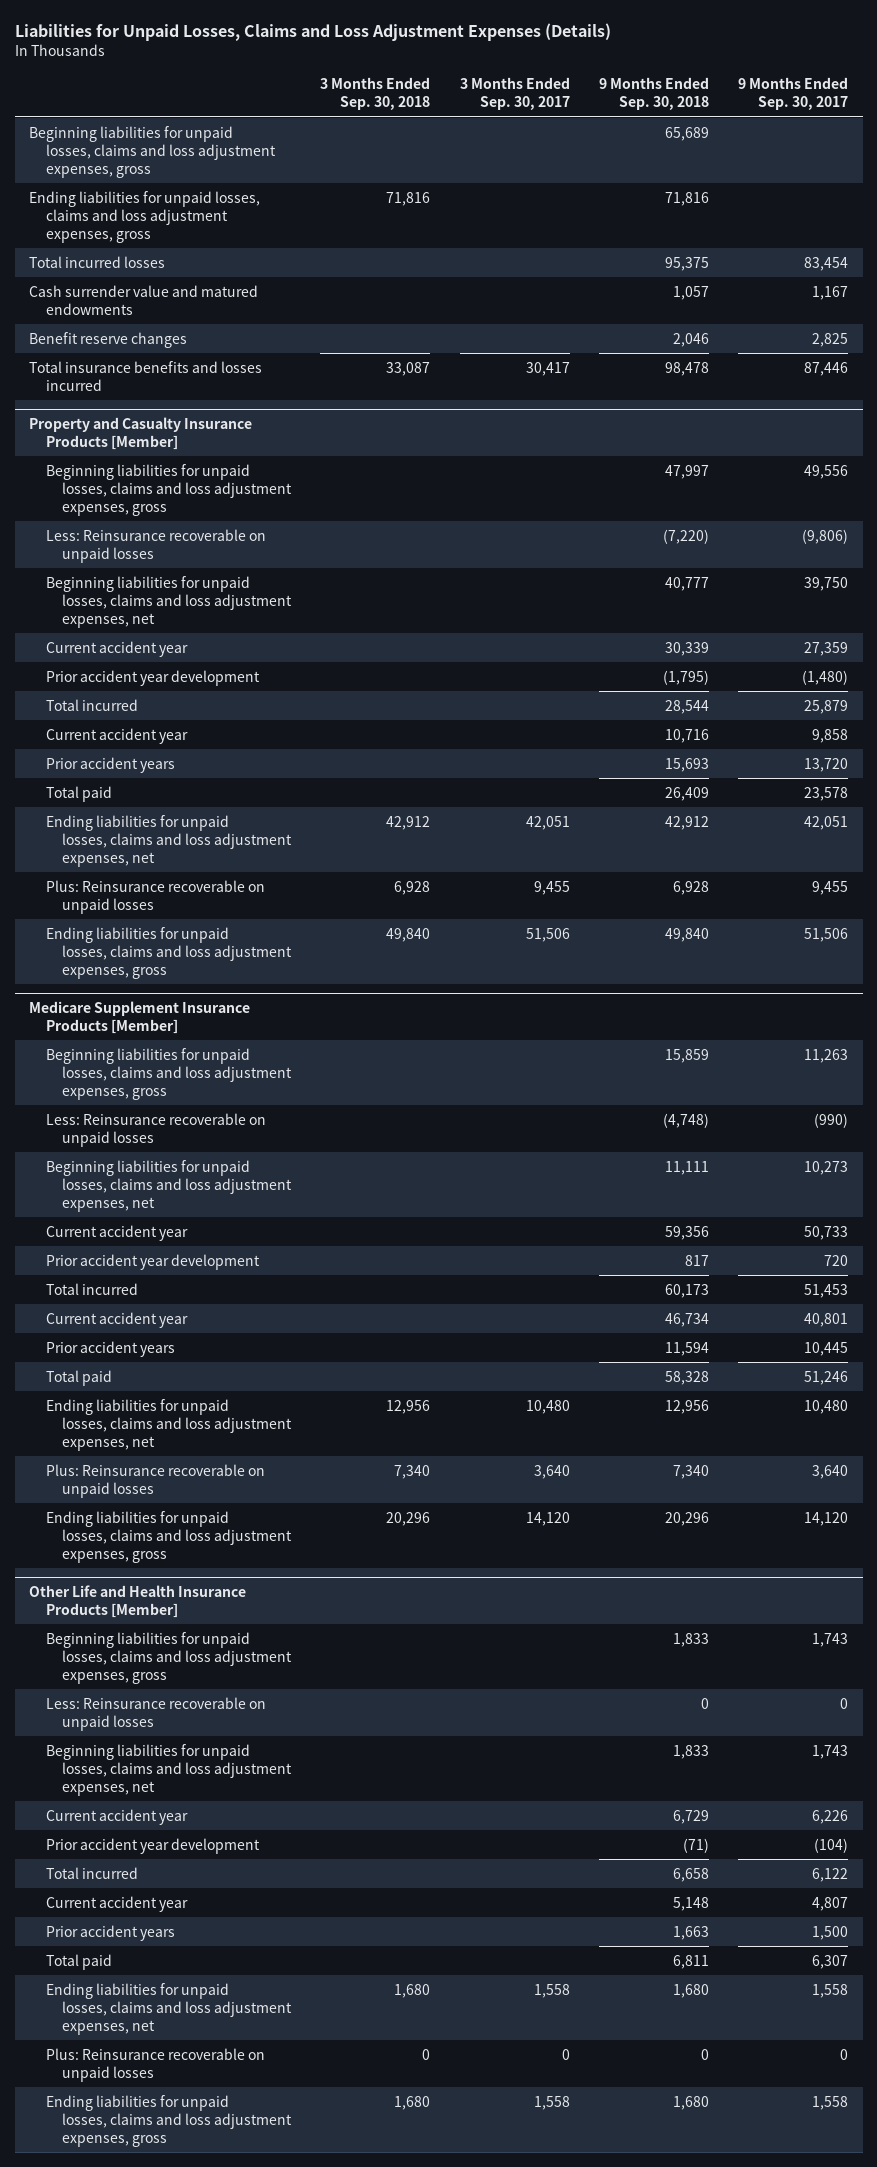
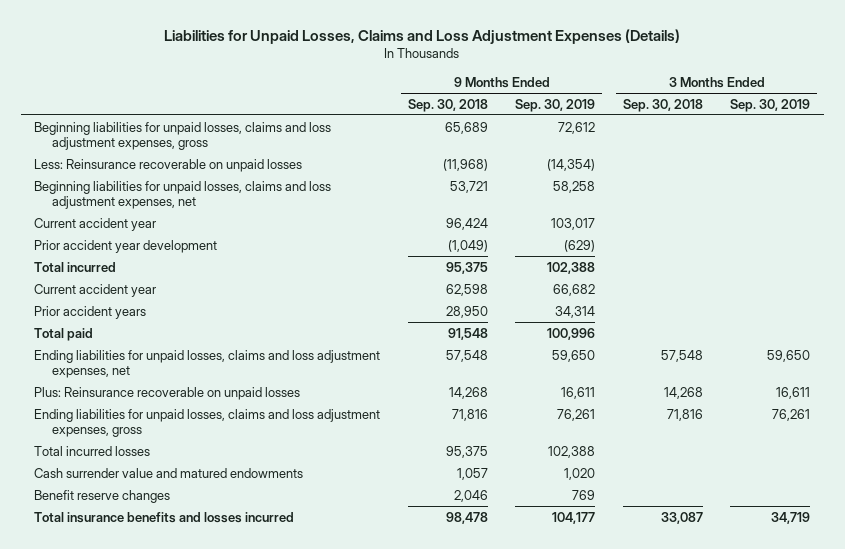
[459,77,570,111] 3 Months Ended Sep. 30, 2017 -> none
[738,77,849,111] 9 Months Ended Sep. 30, 2017 -> none
none -> [515,98,596,112] Sep. 30, 2019
none -> [730,98,811,112] Sep. 30, 2019
none -> [34,158,303,172] Less: Reinsurance recoverable on unpaid losses
none -> [34,180,332,209] Beginning liabilities for unpaid losses, claims and loss adjustment expenses, net
none -> [34,217,157,231] Current accident year
none -> [34,239,218,253] Prior accident year development
none -> [34,261,117,272] Total incurred
none -> [34,283,157,297] Current accident year
none -> [34,305,147,319] Prior accident years
none -> [34,327,94,341] Total paid
none -> [34,349,381,378] Ending liabilities for unpaid losses, claims and loss adjustment expenses, net
none -> [34,386,301,400] Plus: Reinsurance recoverable on unpaid losses
[29,416,253,450] Property and Casualty Insurance Products [Member] -> none
[45,463,293,516] Beginning liabilities for unpaid losses, claims and loss adjustment expenses, gross -> none
[45,528,266,563] Less: Reinsurance recoverable on unpaid losses -> none
[45,575,293,628] Beginning liabilities for unpaid losses, claims and loss adjustment expenses, net -> none
[45,640,188,657] Current accident year -> none
[45,669,260,686] Prior accident year development -> none
[45,698,138,711] Total incurred -> none
[45,727,188,744] Current accident year -> none
[45,756,175,773] Prior accident years -> none
[45,785,112,802] Total paid -> none
[45,814,293,867] Ending liabilities for unpaid losses, claims and loss adjustment expenses, net -> none
[45,879,265,914] Plus: Reinsurance recoverable on unpaid losses -> none
[45,926,293,979] Ending liabilities for unpaid losses, claims and loss adjustment expenses, gross -> none
[29,1000,251,1034] Medicare Supplement Insurance Products [Member] -> none
[45,1047,293,1100] Beginning liabilities for unpaid losses, claims and loss adjustment expenses, gross -> none
[45,1112,266,1147] Less: Reinsurance recoverable on unpaid losses -> none
[45,1159,293,1212] Beginning liabilities for unpaid losses, claims and loss adjustment expenses, net -> none
[45,1224,188,1241] Current accident year -> none
[45,1253,260,1270] Prior accident year development -> none
[45,1282,138,1295] Total incurred -> none
[45,1311,188,1328] Current accident year -> none
[45,1340,175,1357] Prior accident years -> none
[45,1369,112,1386] Total paid -> none
[45,1398,293,1451] Ending liabilities for unpaid losses, claims and loss adjustment expenses, net -> none
[45,1463,265,1498] Plus: Reinsurance recoverable on unpaid losses -> none
[45,1510,293,1563] Ending liabilities for unpaid losses, claims and loss adjustment expenses, gross -> none
[29,1584,247,1618] Other Life and Health Insurance Products [Member] -> none
[45,1631,293,1684] Beginning liabilities for unpaid losses, claims and loss adjustment expenses, gross -> none
[45,1696,266,1731] Less: Reinsurance recoverable on unpaid losses -> none
[45,1743,293,1796] Beginning liabilities for unpaid losses, claims and loss adjustment expenses, net -> none
[45,1808,188,1825] Current accident year -> none
[45,1837,260,1854] Prior accident year development -> none
[45,1866,138,1879] Total incurred -> none
[45,1895,188,1912] Current accident year -> none
[45,1924,175,1941] Prior accident years -> none
[45,1953,112,1970] Total paid -> none
[45,1982,293,2035] Ending liabilities for unpaid losses, claims and loss adjustment expenses, net -> none
[45,2047,265,2082] Plus: Reinsurance recoverable on unpaid losses -> none
[45,2094,293,2147] Ending liabilities for unpaid losses, claims and loss adjustment expenses, gross -> none

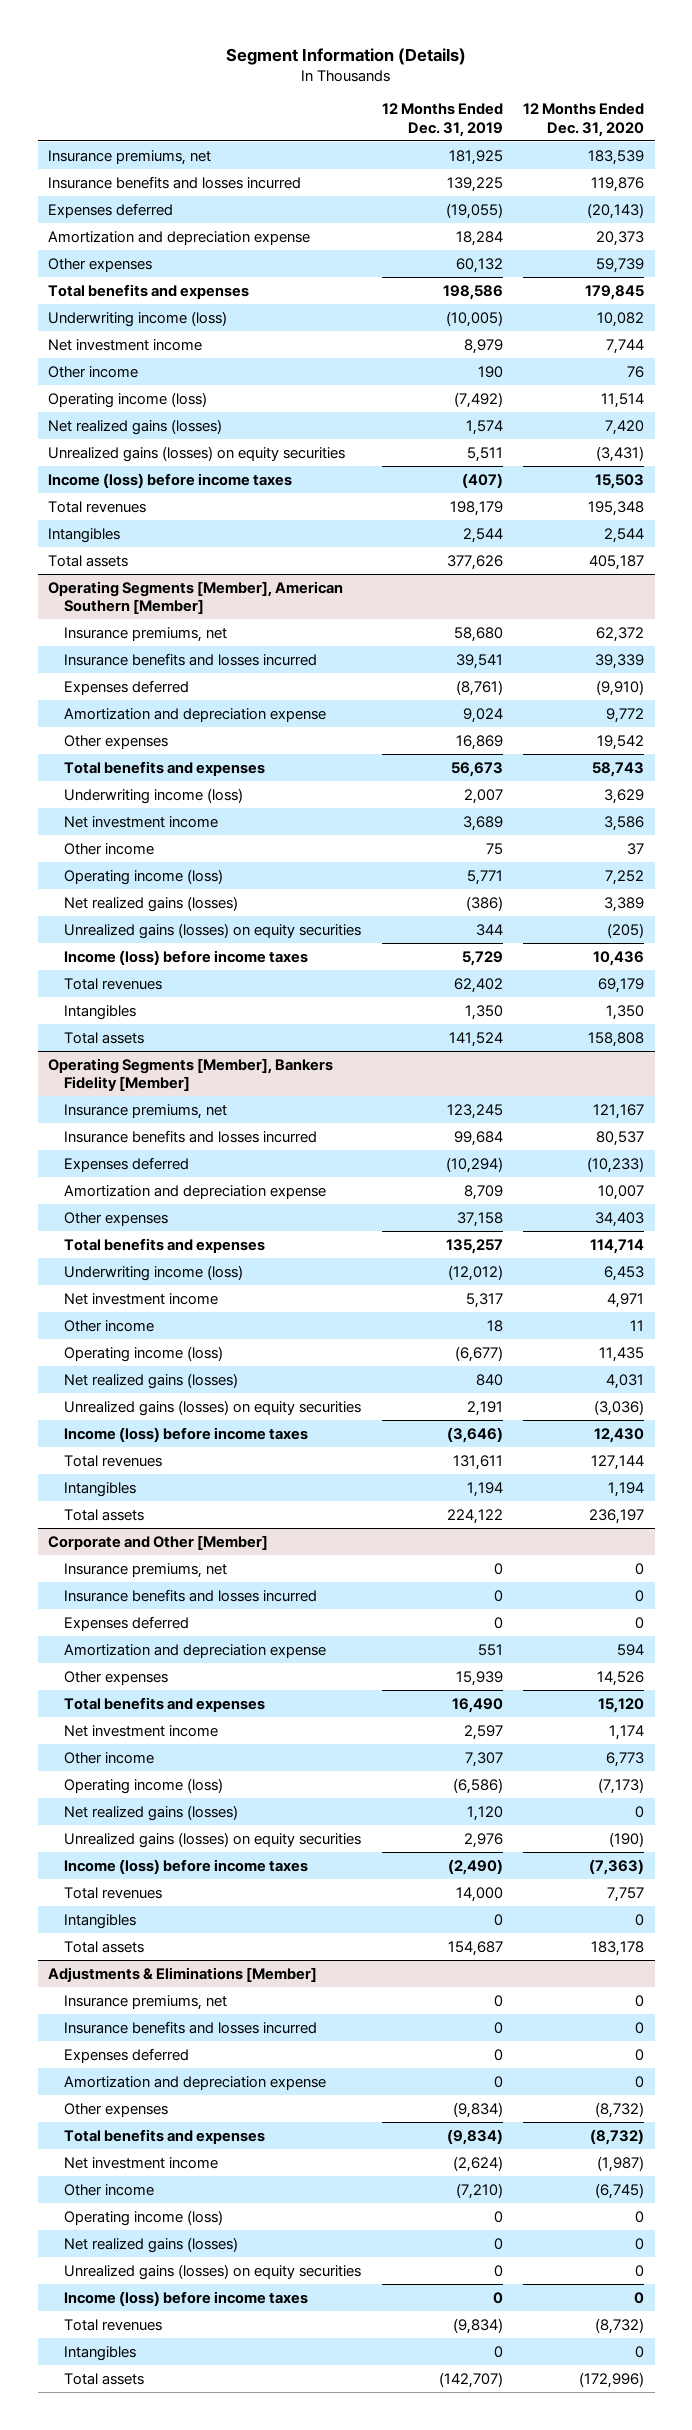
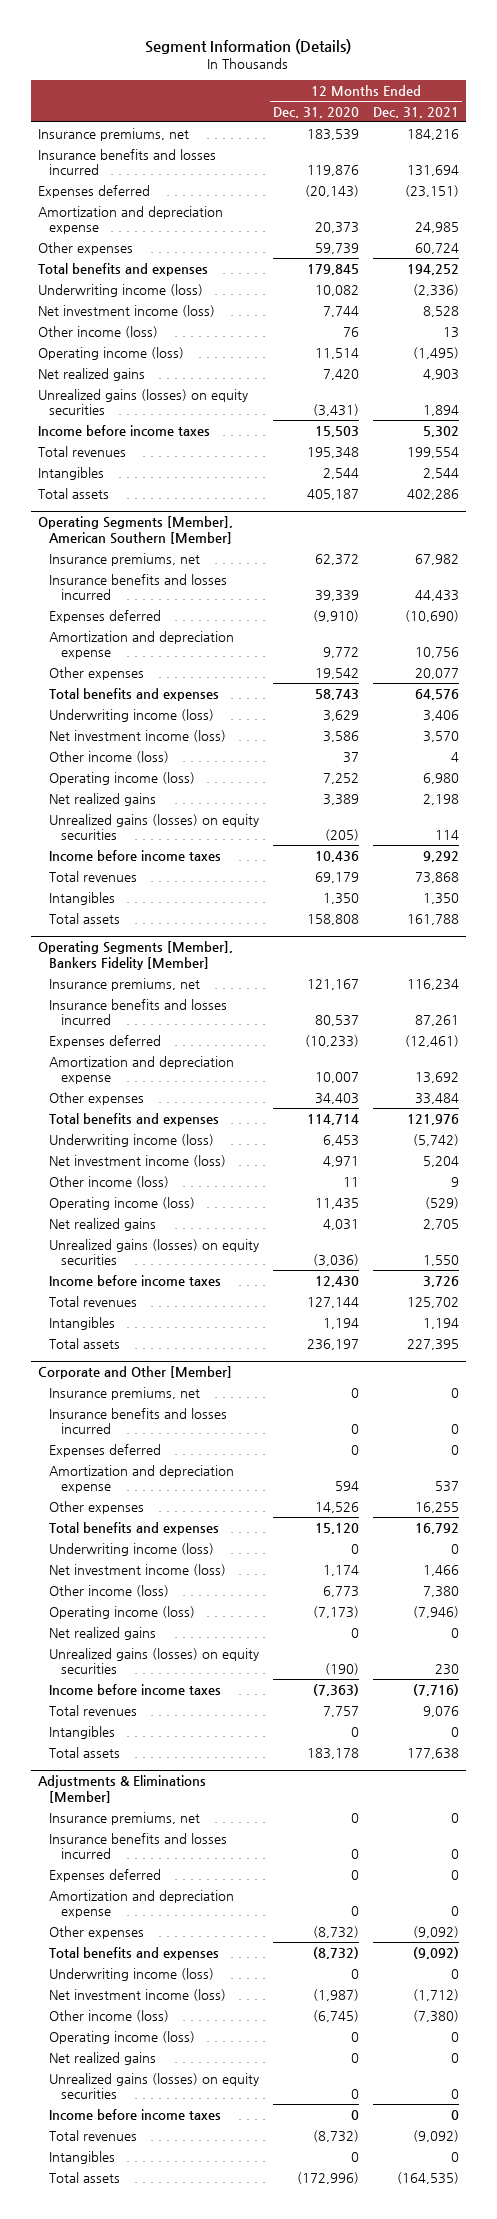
[381,103,503,137] 12 Months Ended Dec. 31, 2019 -> none
none -> [372,106,459,118] Dec. 31, 2021
[48,338,203,351] Net investment income -> [37,304,215,317] Net investment income (loss)
[48,365,139,378] Other income -> [37,325,158,338] Other income (loss)
[48,418,223,435] Net realized gains (losses) -> [37,367,145,381] Net realized gains
[48,472,293,488] Income (loss) before income taxes -> [37,424,210,436] Income before income taxes
[64,815,219,828] Net investment income -> [49,729,227,742] Net investment income (loss)
[64,842,155,855] Other income -> [49,750,170,763] Other income (loss)
[64,895,239,912] Net realized gains (losses) -> [49,792,157,806] Net realized gains
[64,949,309,965] Income (loss) before income taxes -> [49,849,222,861] Income before income taxes
[64,1292,219,1305] Net investment income -> [49,1154,227,1167] Net investment income (loss)
[64,1319,155,1332] Other income -> [49,1175,170,1188] Other income (loss)
[64,1372,239,1389] Net realized gains (losses) -> [49,1217,157,1231] Net realized gains
[64,1426,309,1442] Income (loss) before income taxes -> [49,1274,222,1286] Income before income taxes
none -> [49,1542,215,1556] Underwriting income (loss)
[64,1724,219,1737] Net investment income -> [49,1563,227,1576] Net investment income (loss)
[64,1751,155,1764] Other income -> [49,1584,170,1597] Other income (loss)
[64,1804,239,1821] Net realized gains (losses) -> [49,1626,157,1640] Net realized gains
[64,1858,309,1874] Income (loss) before income taxes -> [49,1683,222,1695] Income before income taxes
none -> [49,1967,215,1981] Underwriting income (loss)
[64,2156,219,2169] Net investment income -> [49,1988,227,2001] Net investment income (loss)
[64,2183,155,2196] Other income -> [49,2009,170,2022] Other income (loss)
[64,2236,239,2253] Net realized gains (losses) -> [49,2051,157,2065] Net realized gains
[64,2290,309,2306] Income (loss) before income taxes -> [49,2108,222,2120] Income before income taxes

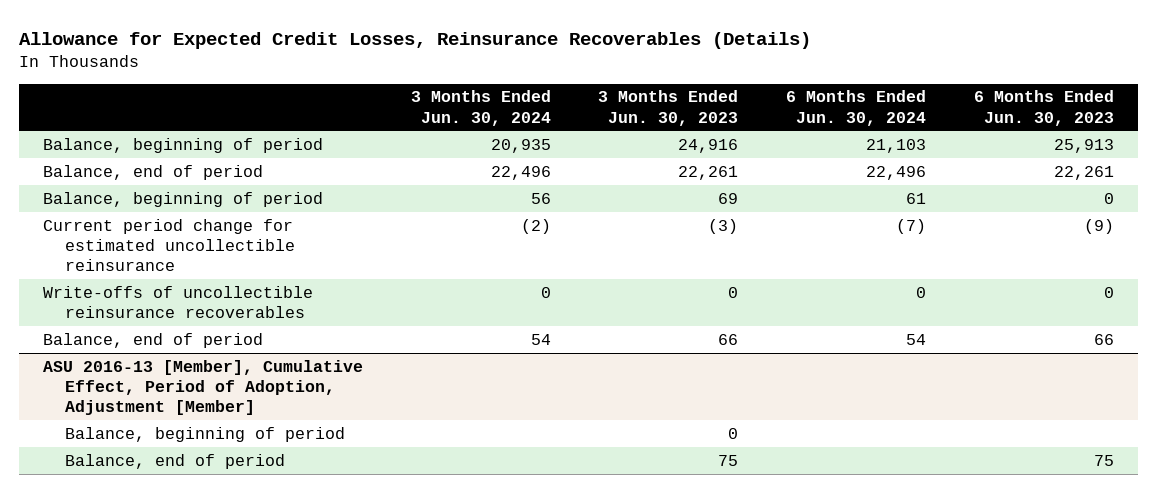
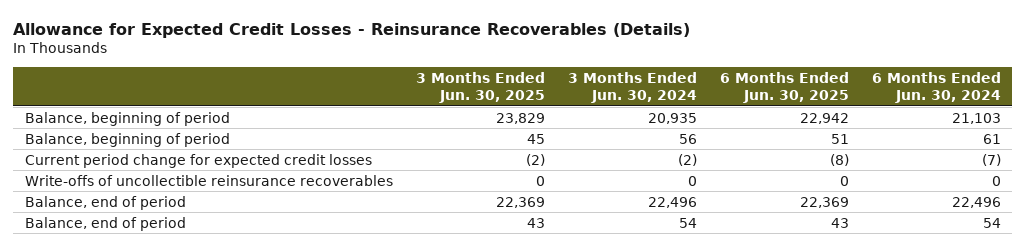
[18,31,811,49] Allowance for Expected Credit Losses, Reinsurance Recoverables (Details) -> [13,22,691,38] Allowance for Expected Credit Losses - Reinsurance Recoverables (Details)
[598,90,739,126] 3 Months Ended Jun. 30, 2023 -> none
[974,90,1115,126] 6 Months Ended Jun. 30, 2023 -> none
none -> [415,71,545,104] 3 Months Ended Jun. 30, 2025
none -> [719,71,849,104] 6 Months Ended Jun. 30, 2025
[42,218,295,272] Current period change for estimated uncollectible reinsurance -> [24,153,372,168] Current period change for expected credit losses
[42,164,263,180] Balance, end of period -> [24,195,186,210] Balance, end of period
[42,359,363,416] ASU 2016-13 [Member], Cumulative Effect, Period of Adoption, Adjustment [Member] -> none
[64,426,345,442] Balance, beginning of period -> none
[64,453,285,469] Balance, end of period -> none

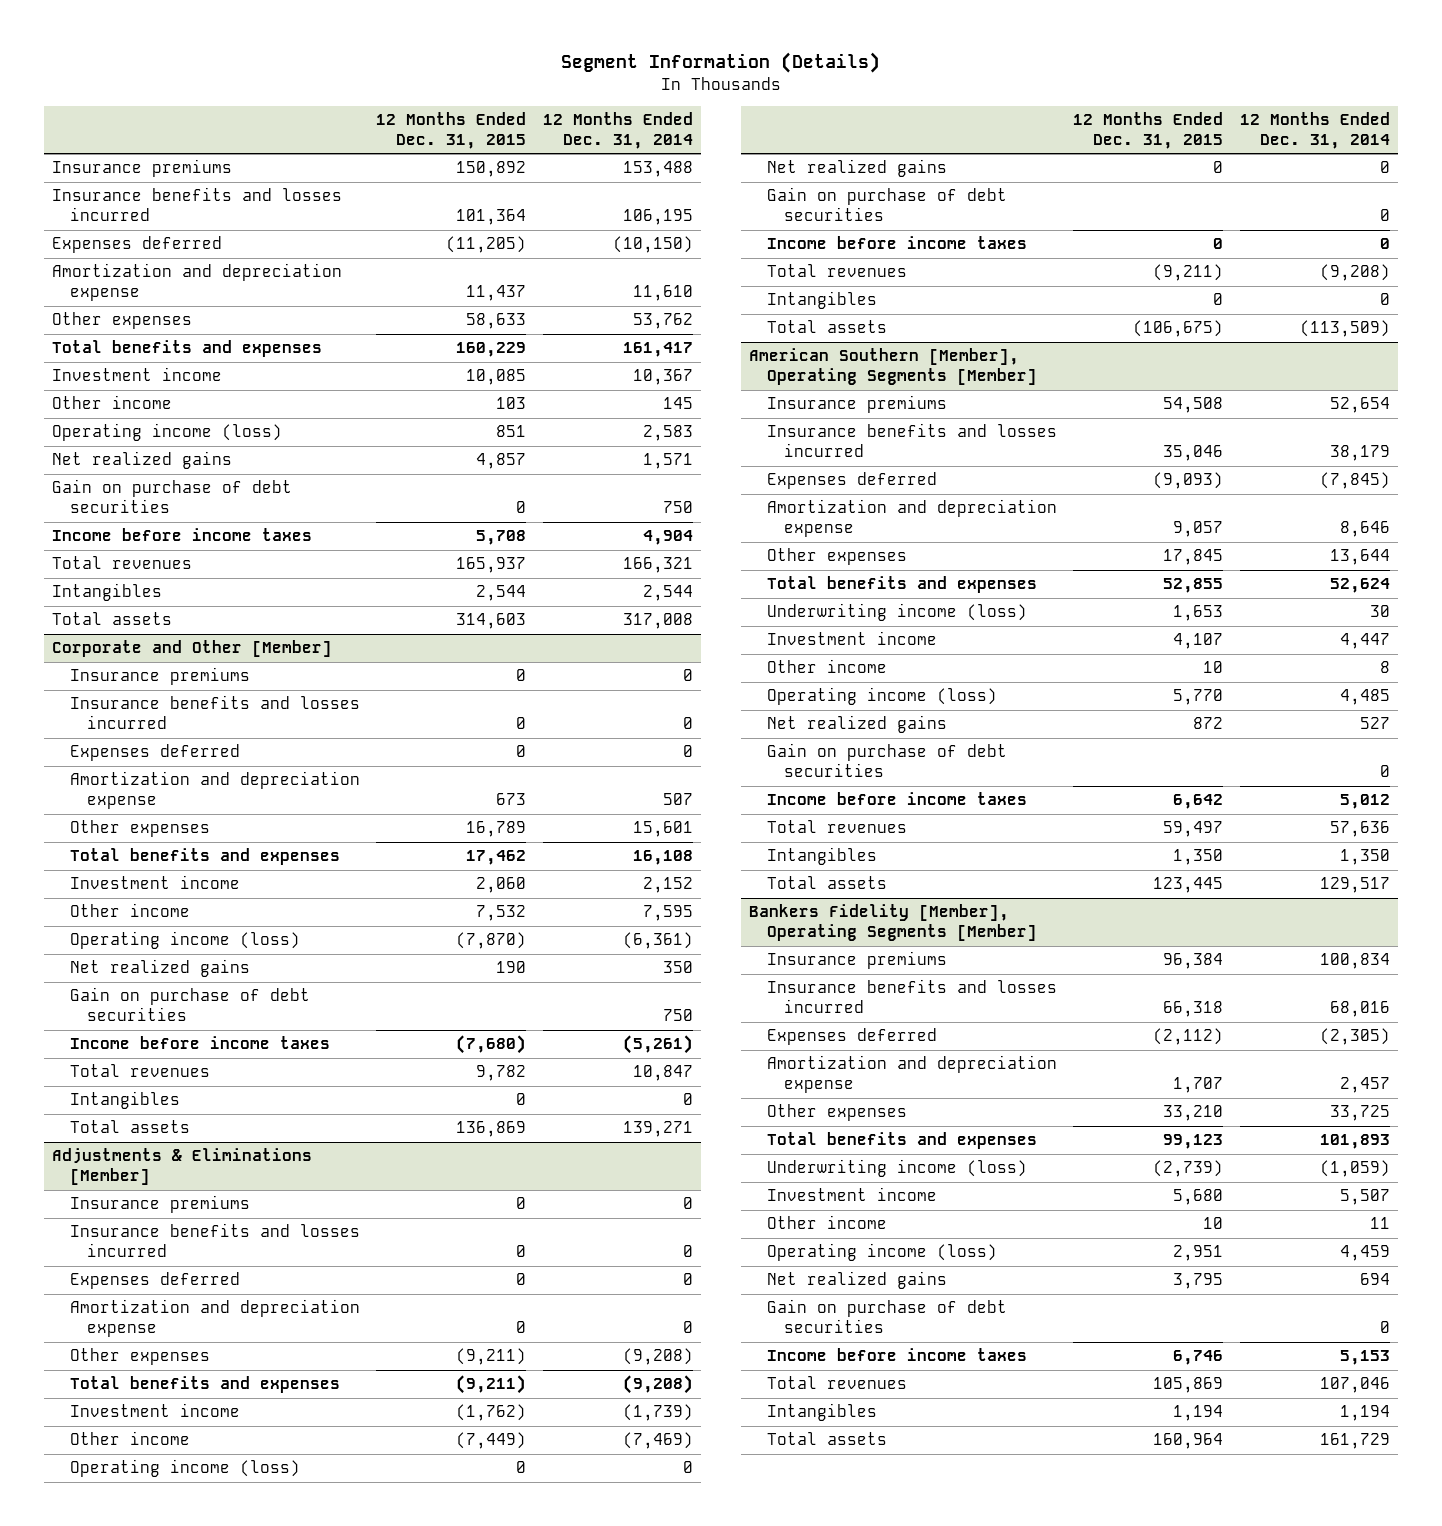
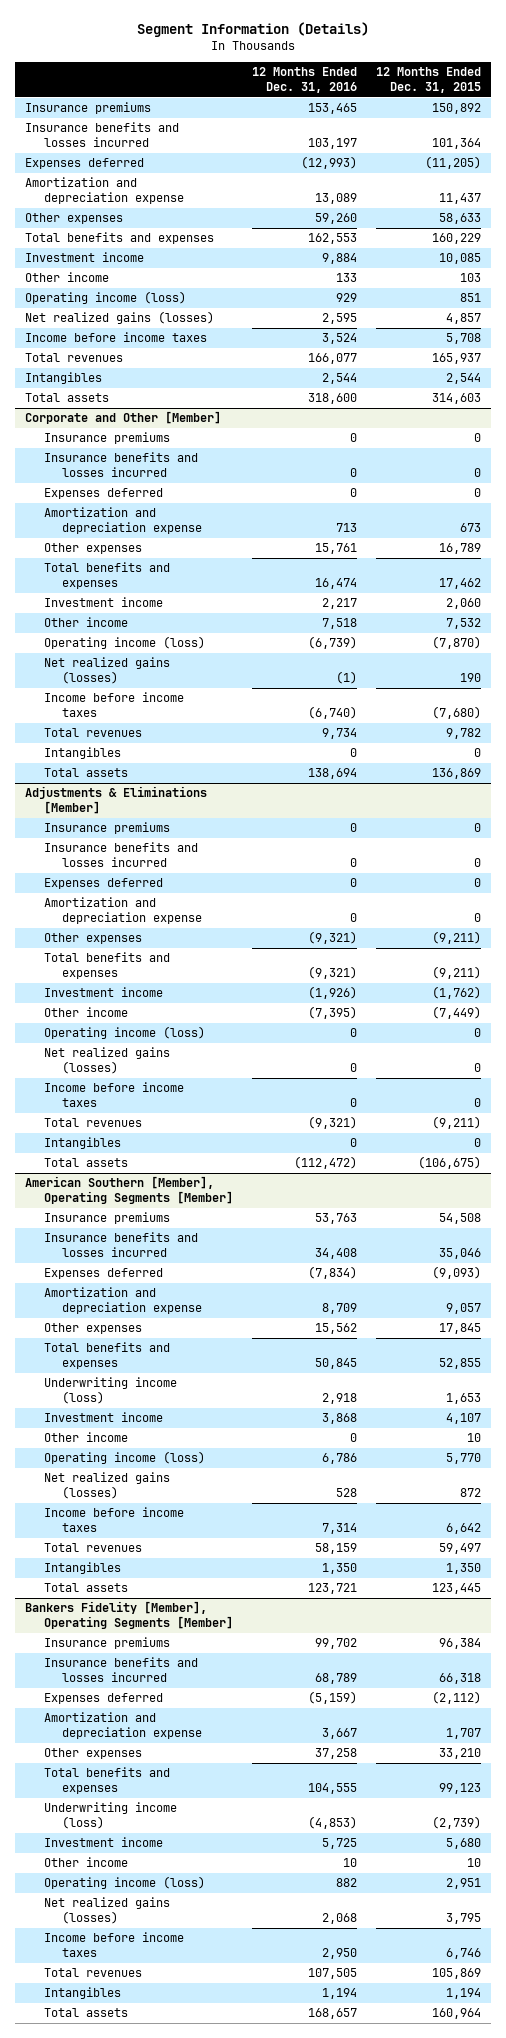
[542,111,693,149] 12 Months Ended Dec. 31, 2014 -> none
none -> [251,67,357,94] 12 Months Ended Dec. 31, 2016
[52,479,293,514] Gain on purchase of debt securities -> none
[52,451,233,470] Net realized gains -> [25,311,215,325] Net realized gains (losses)
[69,987,310,1022] Gain on purchase of debt securities -> none
[69,959,250,978] Net realized gains -> [43,657,170,685] Net realized gains (losses)
[766,187,1007,222] Gain on purchase of debt securities -> none
[766,159,947,178] Net realized gains -> [43,1047,170,1075] Net realized gains (losses)
[766,743,1007,778] Gain on purchase of debt securities -> none
[766,715,947,734] Net realized gains -> [43,1472,170,1500] Net realized gains (losses)
[766,1299,1007,1334] Gain on purchase of debt securities -> none
[766,1271,947,1290] Net realized gains -> [43,1897,170,1925] Net realized gains (losses)

